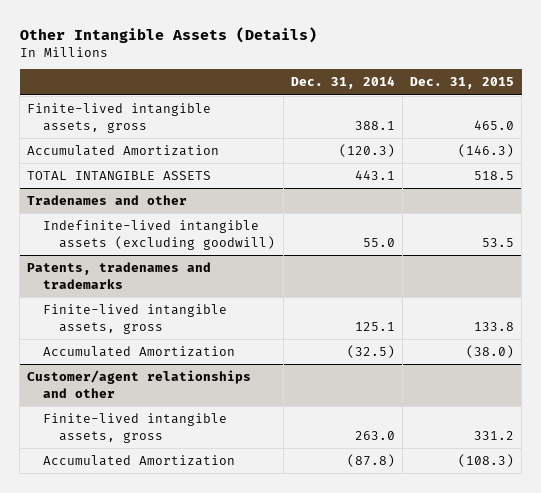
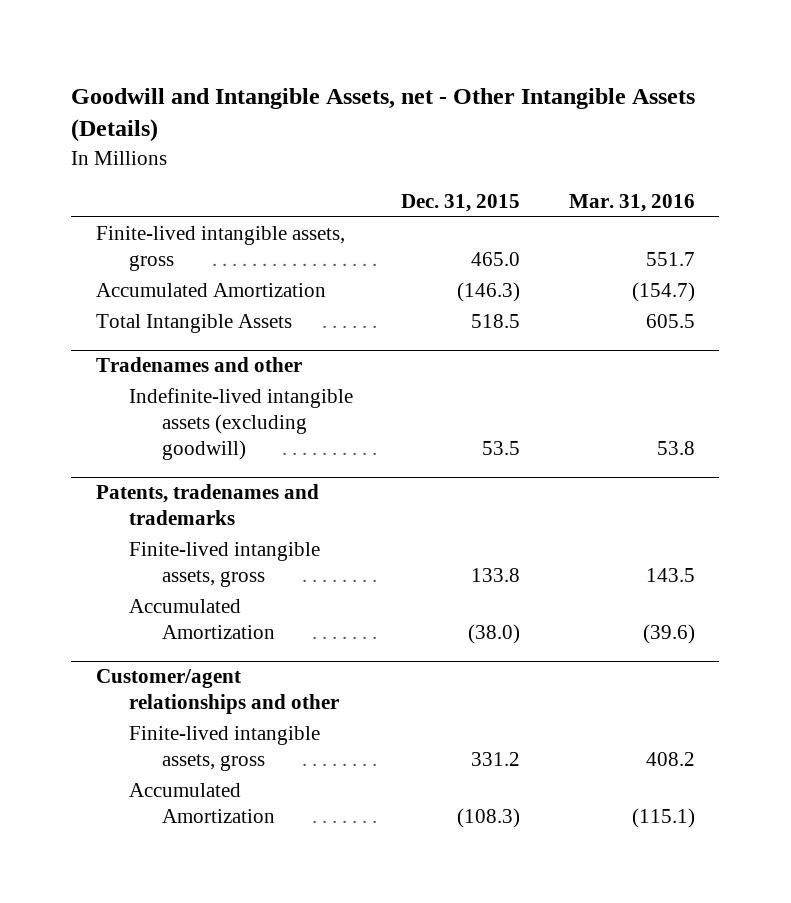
[19,26,317,43] Other Intangible Assets (Details) -> [71,87,696,143] Goodwill and Intangible Assets, net - Other Intangible Assets (Details)
[290,76,395,90] Dec. 31, 2014 -> none
none -> [569,193,696,212] Mar. 31, 2016
[27,170,212,180] TOTAL INTANGIBLE ASSETS -> [95,314,292,334] Total Intangible Assets

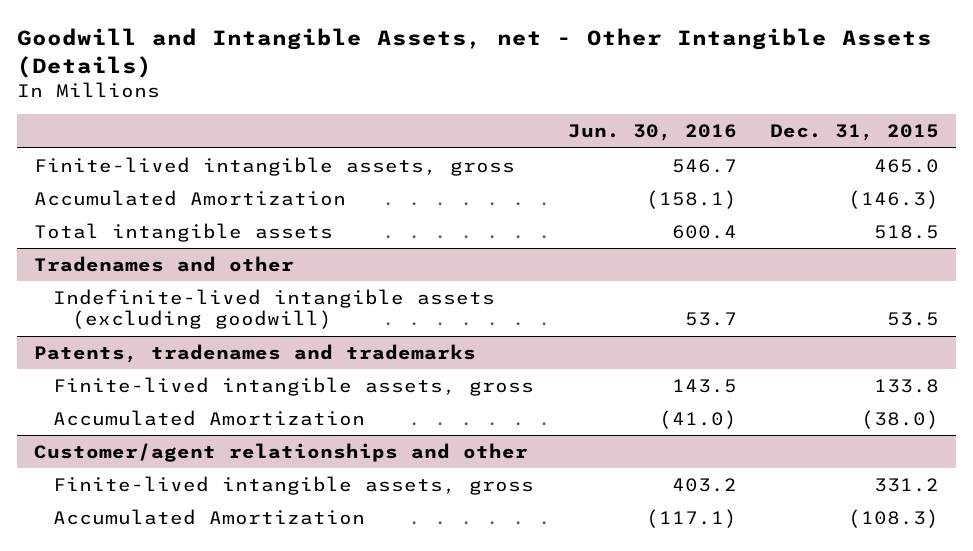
[569,193,696,212] Mar. 31, 2016 -> none
none -> [567,124,737,142] Jun. 30, 2016
[95,314,292,334] Total Intangible Assets -> [34,222,334,242] Total intangible assets

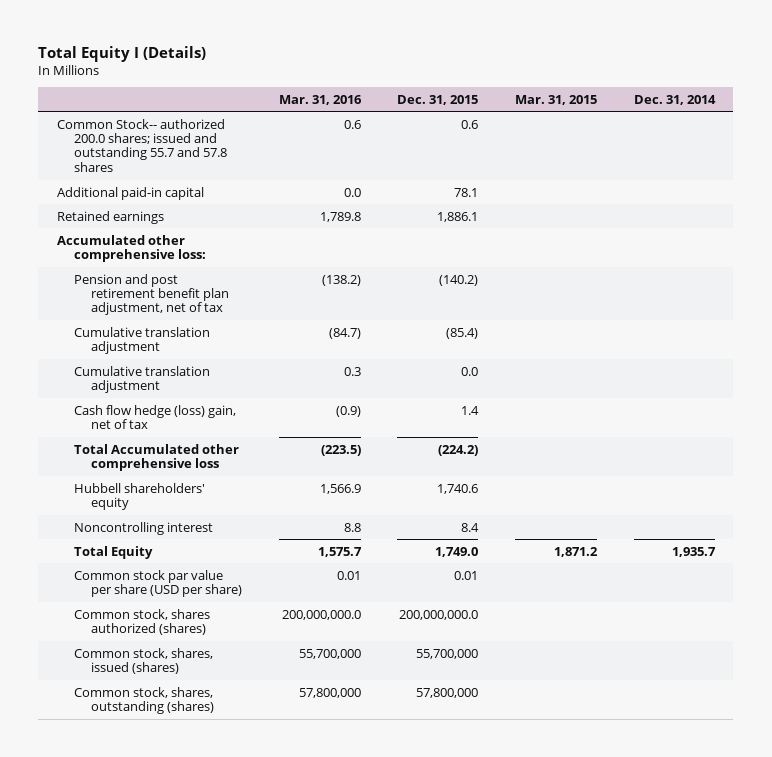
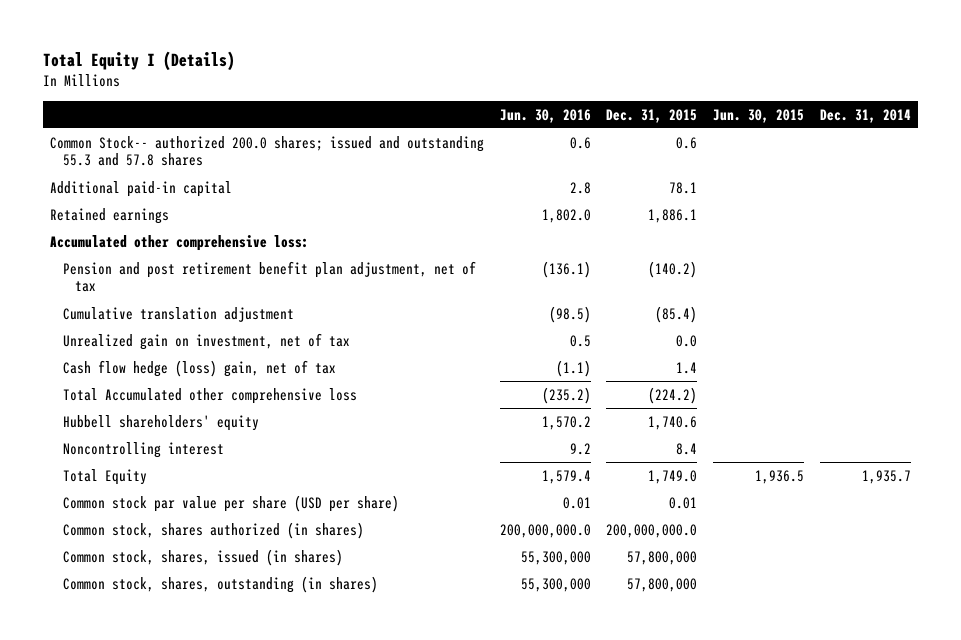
[278,94,362,105] Mar. 31, 2016 -> none
[515,94,598,105] Mar. 31, 2015 -> none
none -> [499,108,591,123] Jun. 30, 2016
none -> [713,108,805,123] Jun. 30, 2015
[56,118,227,172] Common Stock-- authorized 200.0 shares; issued and outstanding 55.7 and 57.8 shares -> [50,135,485,167] Common Stock-- authorized 200.0 shares; issued and outstanding 55.3 and 57.8 shares
[73,365,210,394] Cumulative translation adjustment -> [62,332,350,350] Unrealized gain on investment, net of tax
[73,608,210,636] Common stock, shares authorized (shares) -> [62,521,364,539] Common stock, shares authorized (in shares)
[73,647,213,675] Common stock, shares, issued (shares) -> [62,548,343,566] Common stock, shares, issued (in shares)
[416,648,479,659] 55,700,000 -> [627,550,698,565] 57,800,000
[73,686,214,715] Common stock, shares, outstanding (shares) -> [62,575,378,593] Common stock, shares, outstanding (in shares)

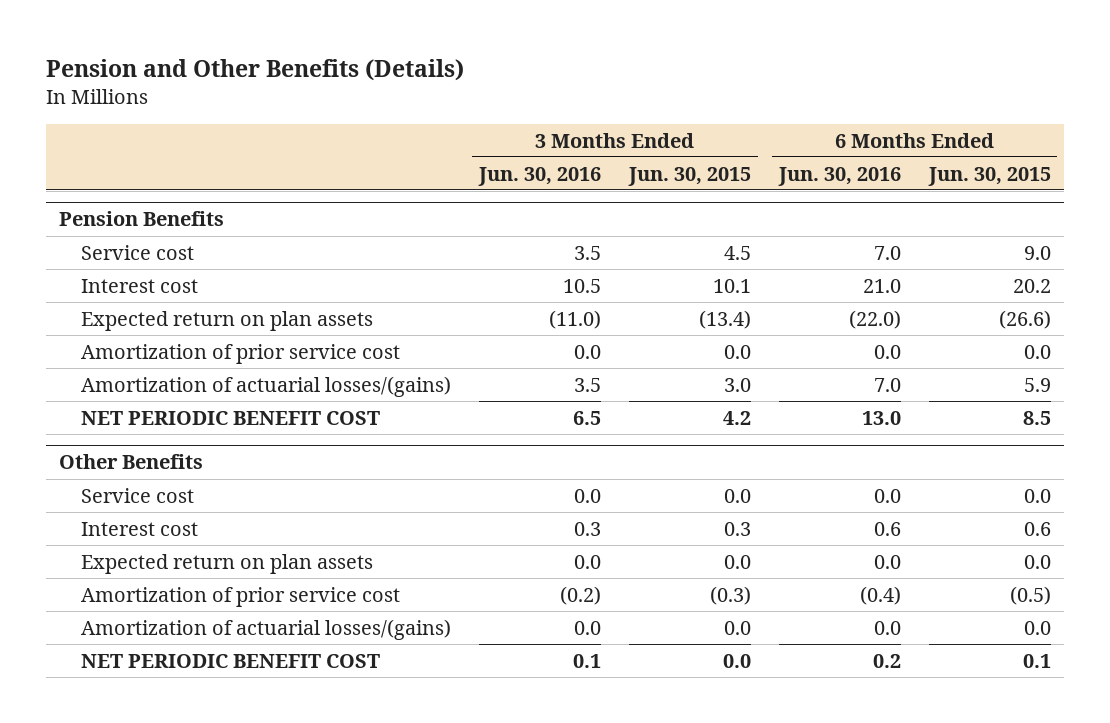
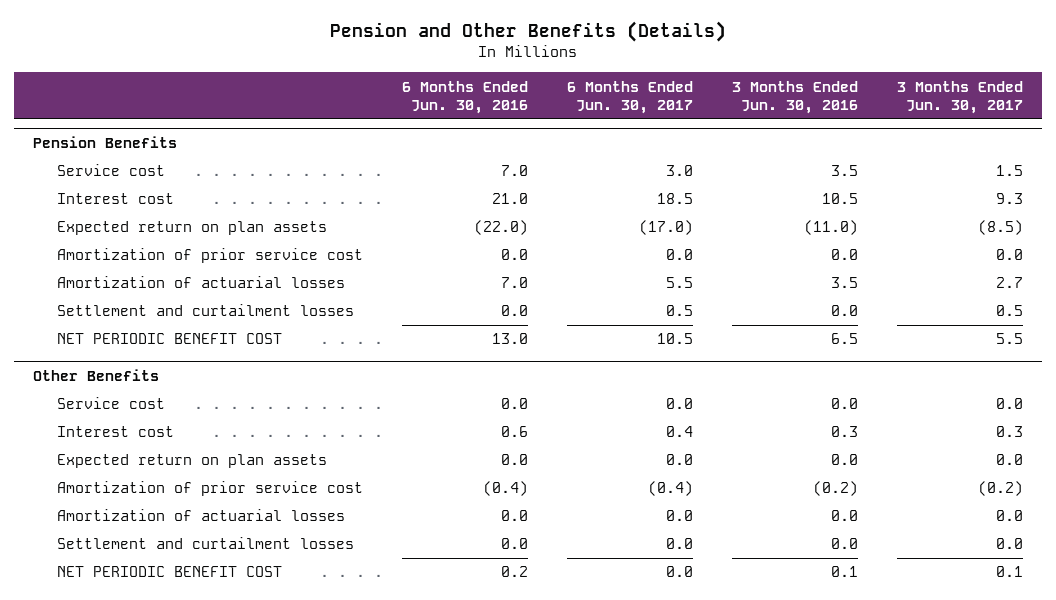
[627,166,751,186] Jun. 30, 2015 -> none
[927,166,1051,186] Jun. 30, 2015 -> none
none -> [566,80,693,114] 6 Months Ended Jun. 30, 2017
none -> [896,80,1023,114] 3 Months Ended Jun. 30, 2017
[81,375,452,397] Amortization of actuarial losses/(gains) -> [57,276,346,289] Amortization of actuarial losses
none -> [57,304,355,317] Settlement and curtailment losses
[81,618,452,640] Amortization of actuarial losses/(gains) -> [57,509,346,522] Amortization of actuarial losses
none -> [57,537,355,550] Settlement and curtailment losses

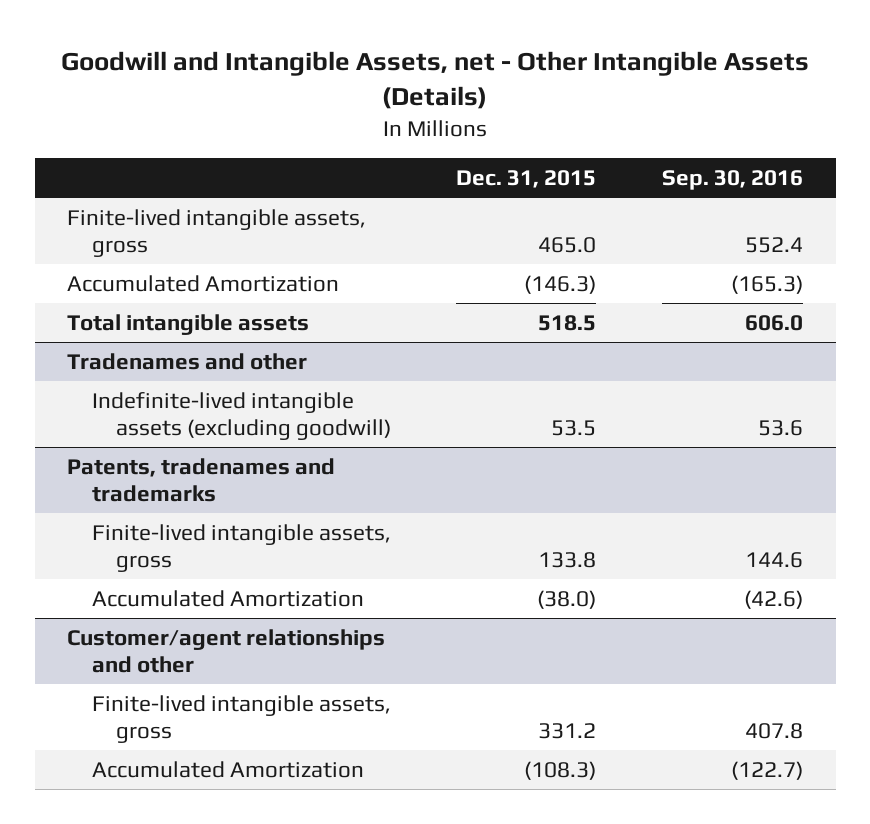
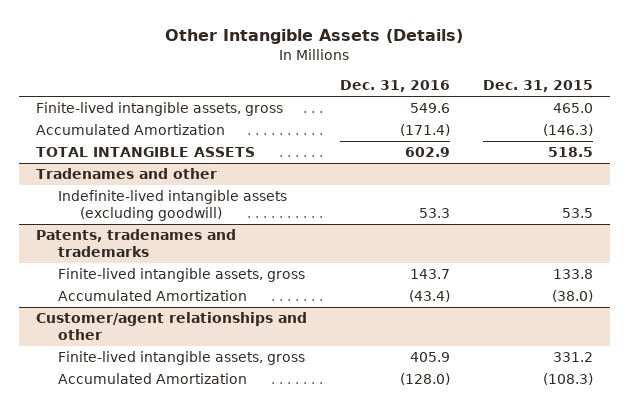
[61,50,810,109] Goodwill and Intangible Assets, net - Other Intangible Assets (Details) -> [165,28,464,44] Other Intangible Assets (Details)
[661,170,803,191] Sep. 30, 2016 -> none
none -> [339,80,450,93] Dec. 31, 2016
[67,314,310,336] Total intangible assets -> [35,147,255,158] TOTAL INTANGIBLE ASSETS

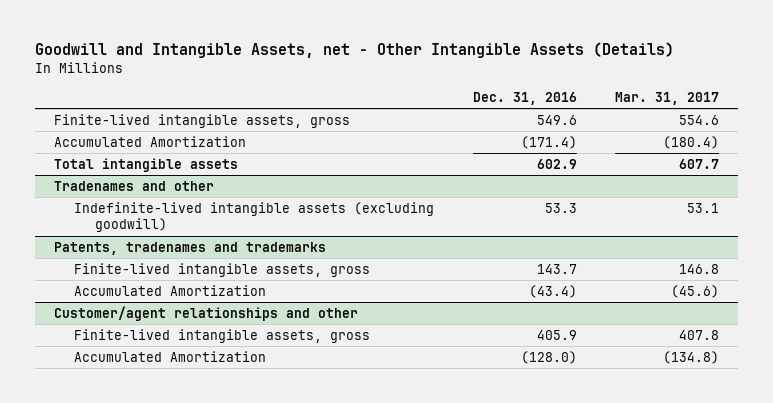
[165,28,464,44] Other Intangible Assets (Details) -> [34,42,674,59] Goodwill and Intangible Assets, net - Other Intangible Assets (Details)
[483,80,594,93] Dec. 31, 2015 -> none
none -> [614,91,719,105] Mar. 31, 2017
[35,147,255,158] TOTAL INTANGIBLE ASSETS -> [53,158,238,173] Total intangible assets

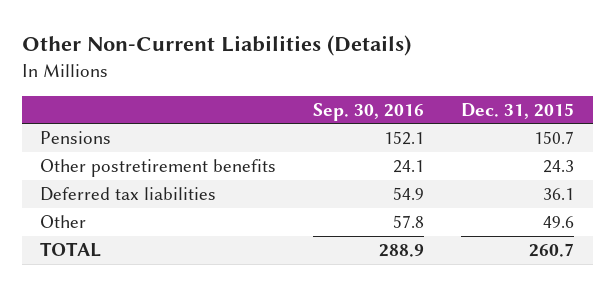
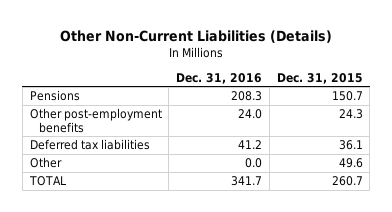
[313,102,425,121] Sep. 30, 2016 -> none
none -> [176,72,263,84] Dec. 31, 2016
[40,158,277,177] Other postretirement benefits -> [29,108,162,133] Other post-employment benefits

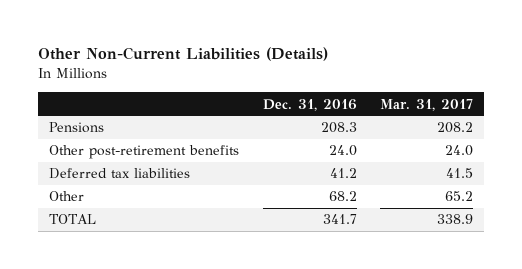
[276,72,363,84] Dec. 31, 2015 -> none
none -> [379,98,473,111] Mar. 31, 2017
[29,108,162,133] Other post-employment benefits -> [49,145,240,160] Other post-retirement benefits
[245,158,263,169] 0.0 -> [328,191,357,202] 68.2

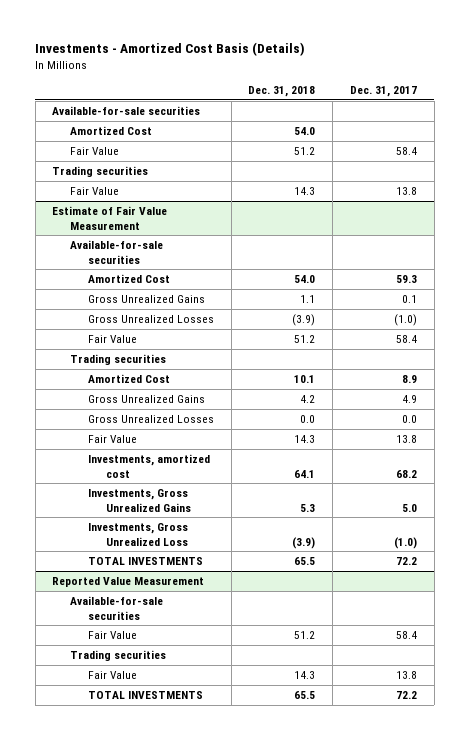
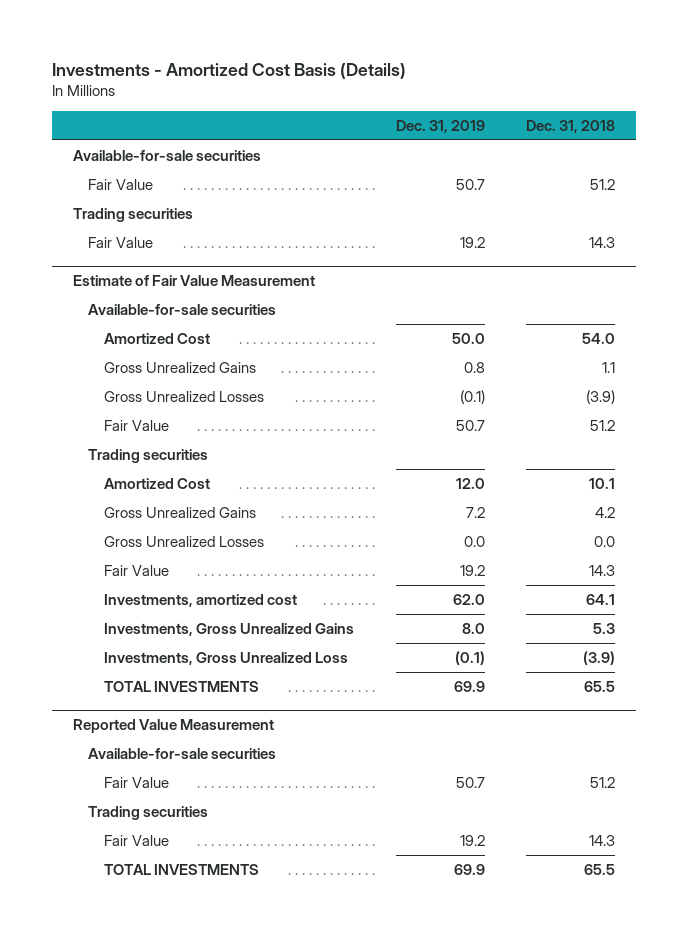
[349,86,417,98] Dec. 31, 2017 -> none
none -> [395,119,485,133] Dec. 31, 2019
[70,125,153,135] Amortized Cost -> none

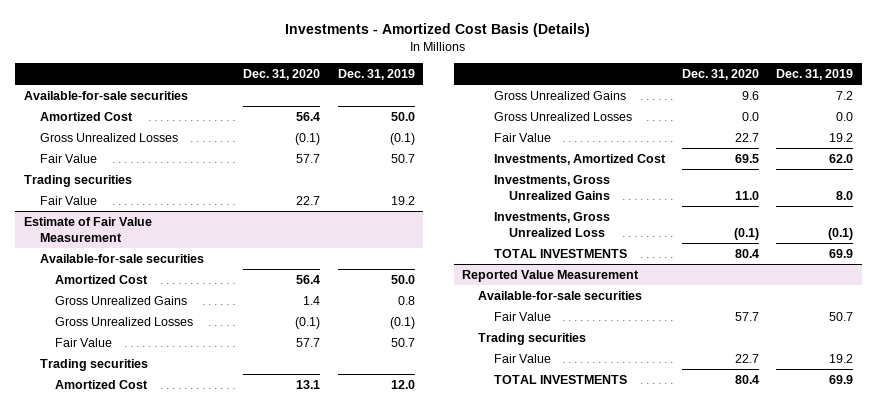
[526,119,616,133] Dec. 31, 2018 -> none
none -> [243,69,321,81] Dec. 31, 2020
none -> [39,111,133,121] Amortized Cost
none -> [39,132,178,142] Gross Unrealized Losses
[103,593,297,607] Investments, amortized cost -> [493,153,666,165] Investments, Amortized Cost

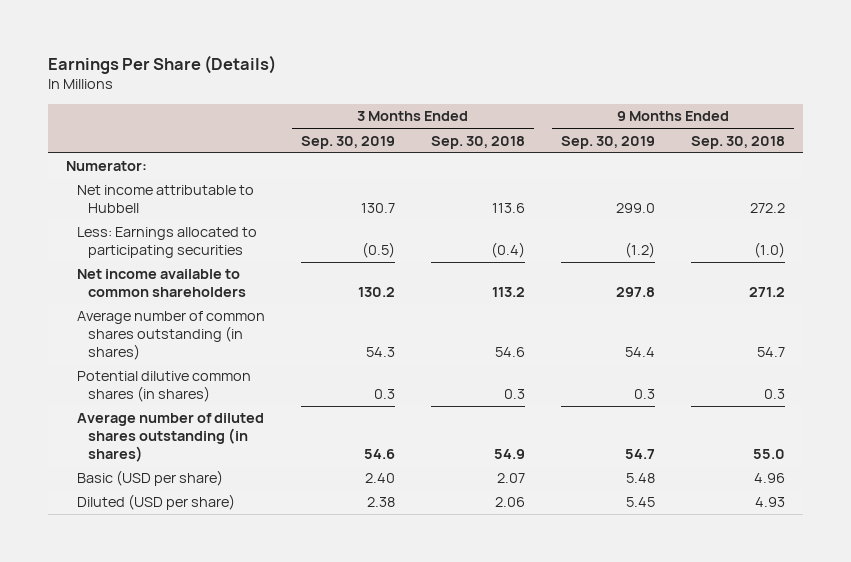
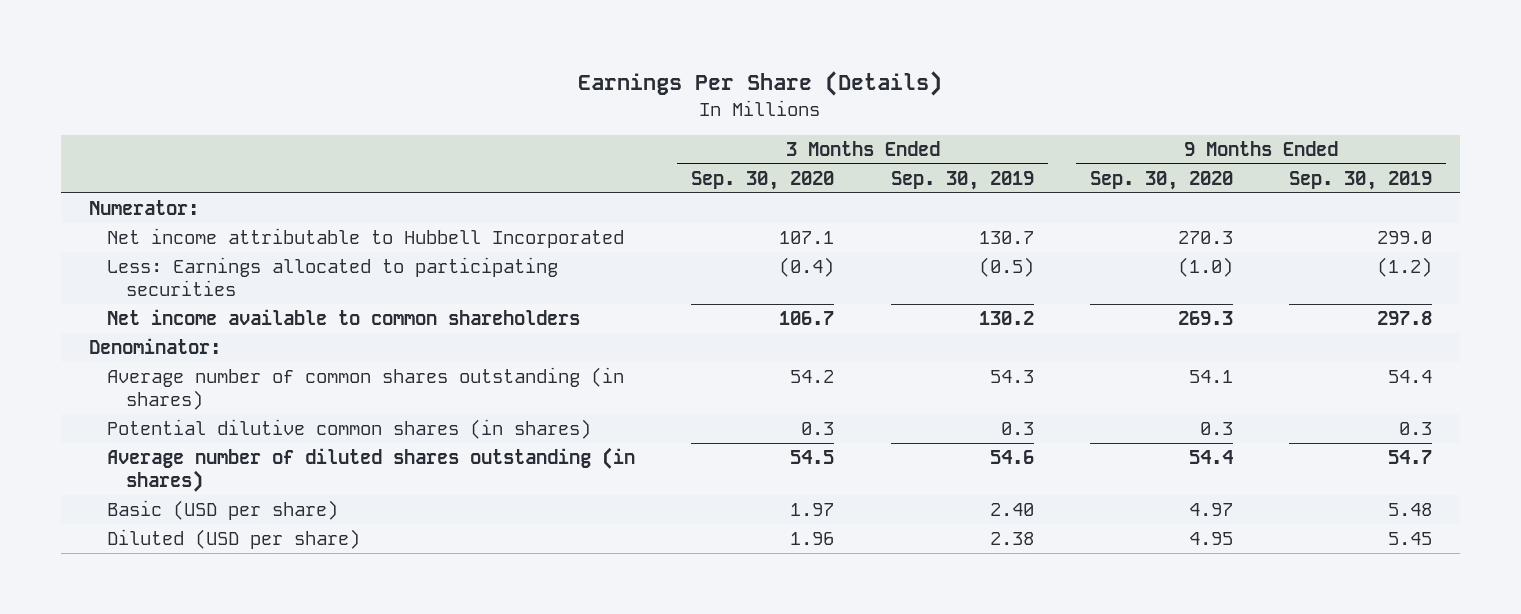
[430,135,525,149] Sep. 30, 2018 -> none
[691,135,786,149] Sep. 30, 2018 -> none
none -> [691,170,835,190] Sep. 30, 2020
none -> [1089,170,1233,190] Sep. 30, 2020
[76,185,254,214] Net income attributable to Hubbell -> [107,228,625,249] Net income attributable to Hubbell Incorporated
none -> [89,338,222,355] Denominator:

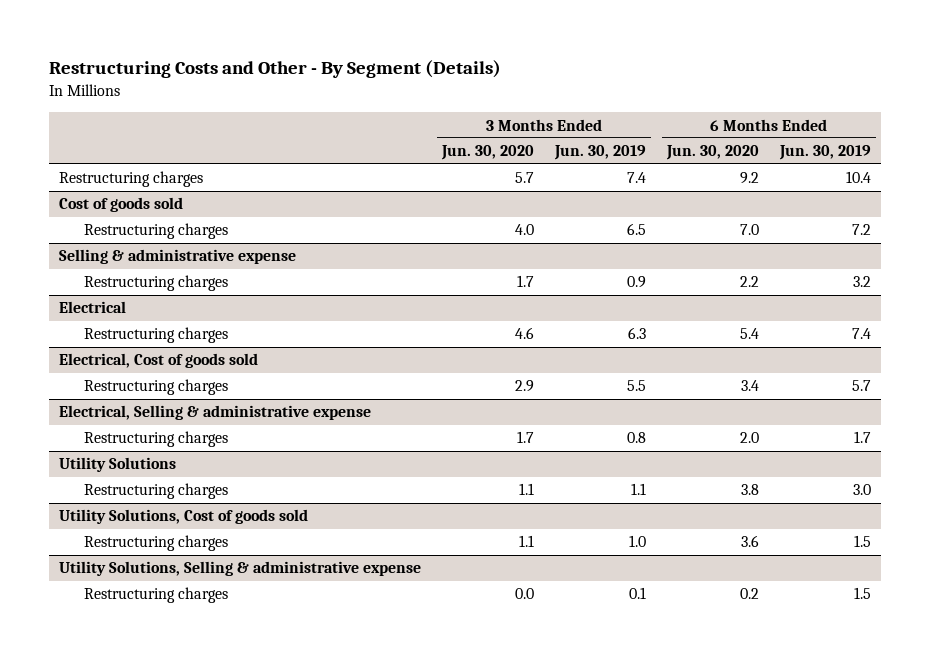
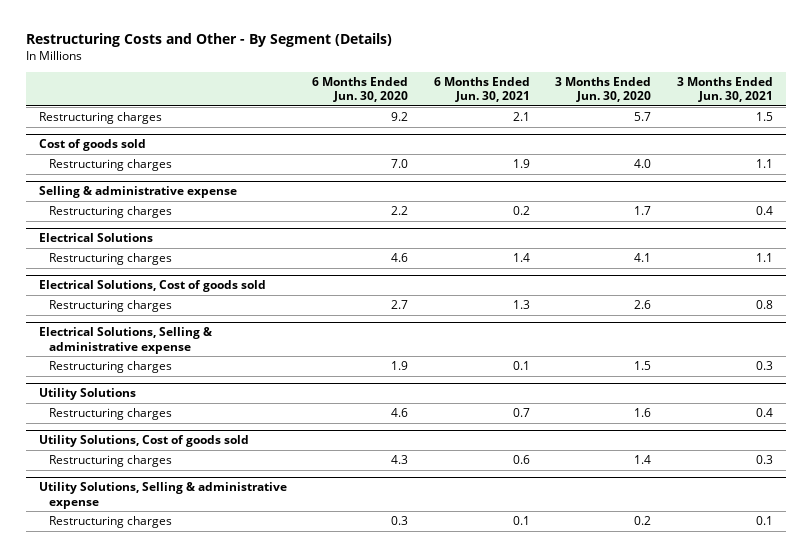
[554,145,647,161] Jun. 30, 2019 -> none
[778,145,871,161] Jun. 30, 2019 -> none
none -> [433,76,530,103] 6 Months Ended Jun. 30, 2021
none -> [677,76,774,103] 3 Months Ended Jun. 30, 2021
[59,301,127,314] Electrical -> [38,233,153,243] Electrical Solutions
[515,327,535,340] 4.6 -> [634,252,652,262] 4.1
[739,328,759,340] 5.4 -> [391,252,409,262] 4.6
[59,353,259,369] Electrical, Cost of goods sold -> [38,280,266,293] Electrical Solutions, Cost of goods sold
[515,380,535,393] 2.9 -> [634,299,652,309] 2.6
[740,380,759,392] 3.4 -> [391,299,409,309] 2.7
[59,405,372,421] Electrical, Selling & administrative expense -> [38,327,212,354] Electrical Solutions, Selling & administrative expense
[517,431,535,444] 1.7 -> [634,360,652,370] 1.5
[739,432,759,444] 2.0 -> [391,360,409,370] 1.9
[519,483,535,496] 1.1 -> [634,407,652,417] 1.6
[740,484,759,496] 3.8 -> [391,407,409,417] 4.6
[519,535,535,548] 1.1 -> [634,454,652,464] 1.4
[740,535,759,548] 3.6 -> [391,454,409,464] 4.3
[515,588,535,600] 0.0 -> [634,515,652,525] 0.2
[739,588,759,600] 0.2 -> [391,515,409,525] 0.3

